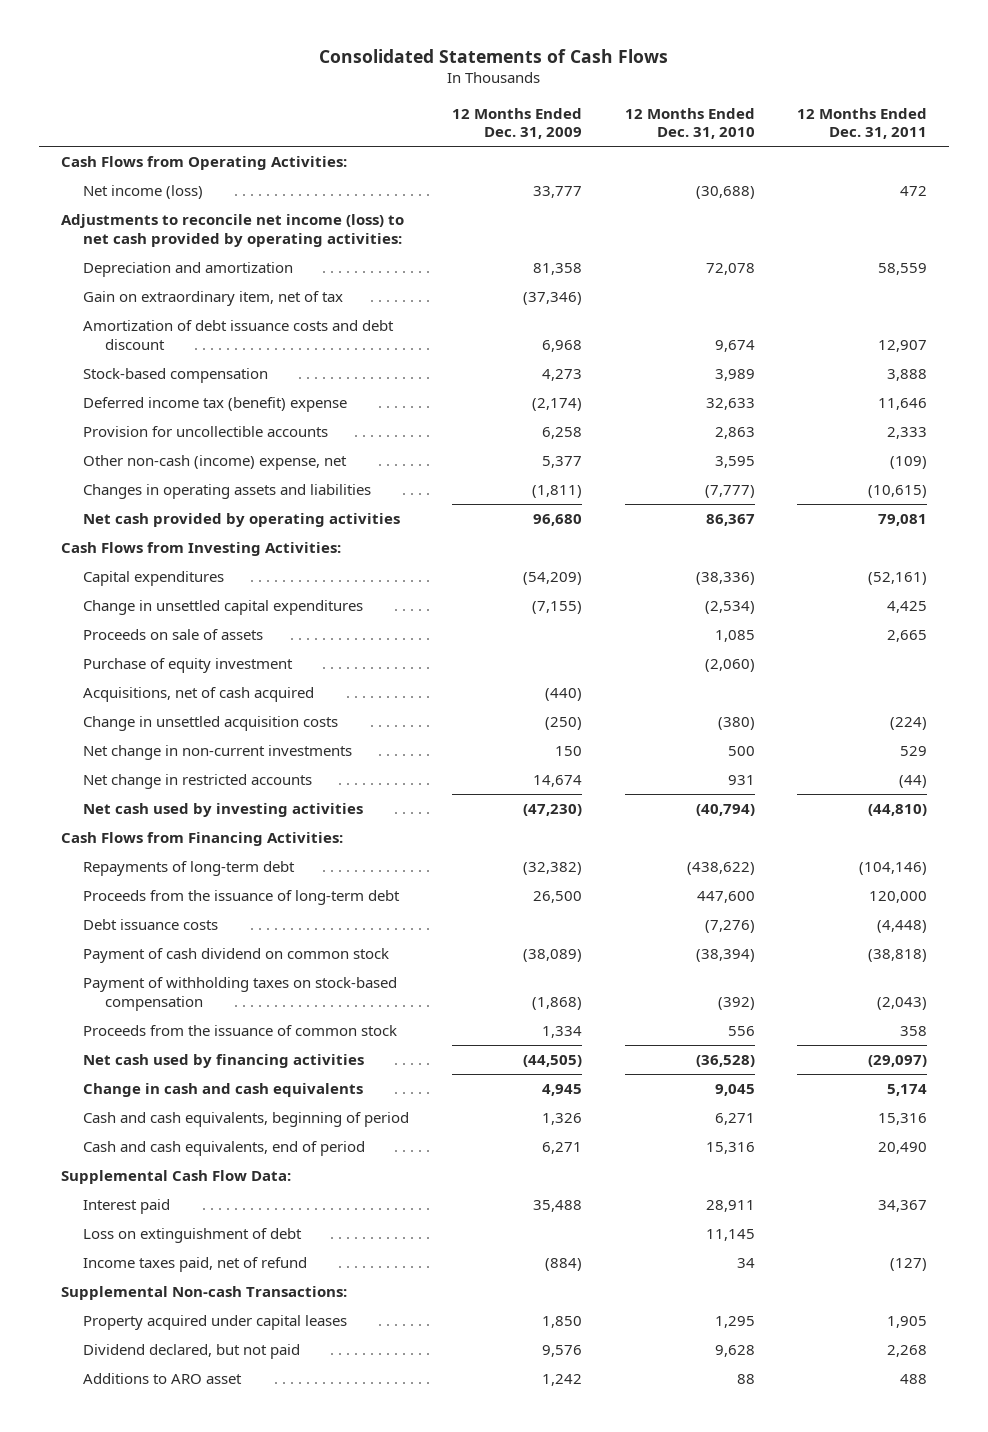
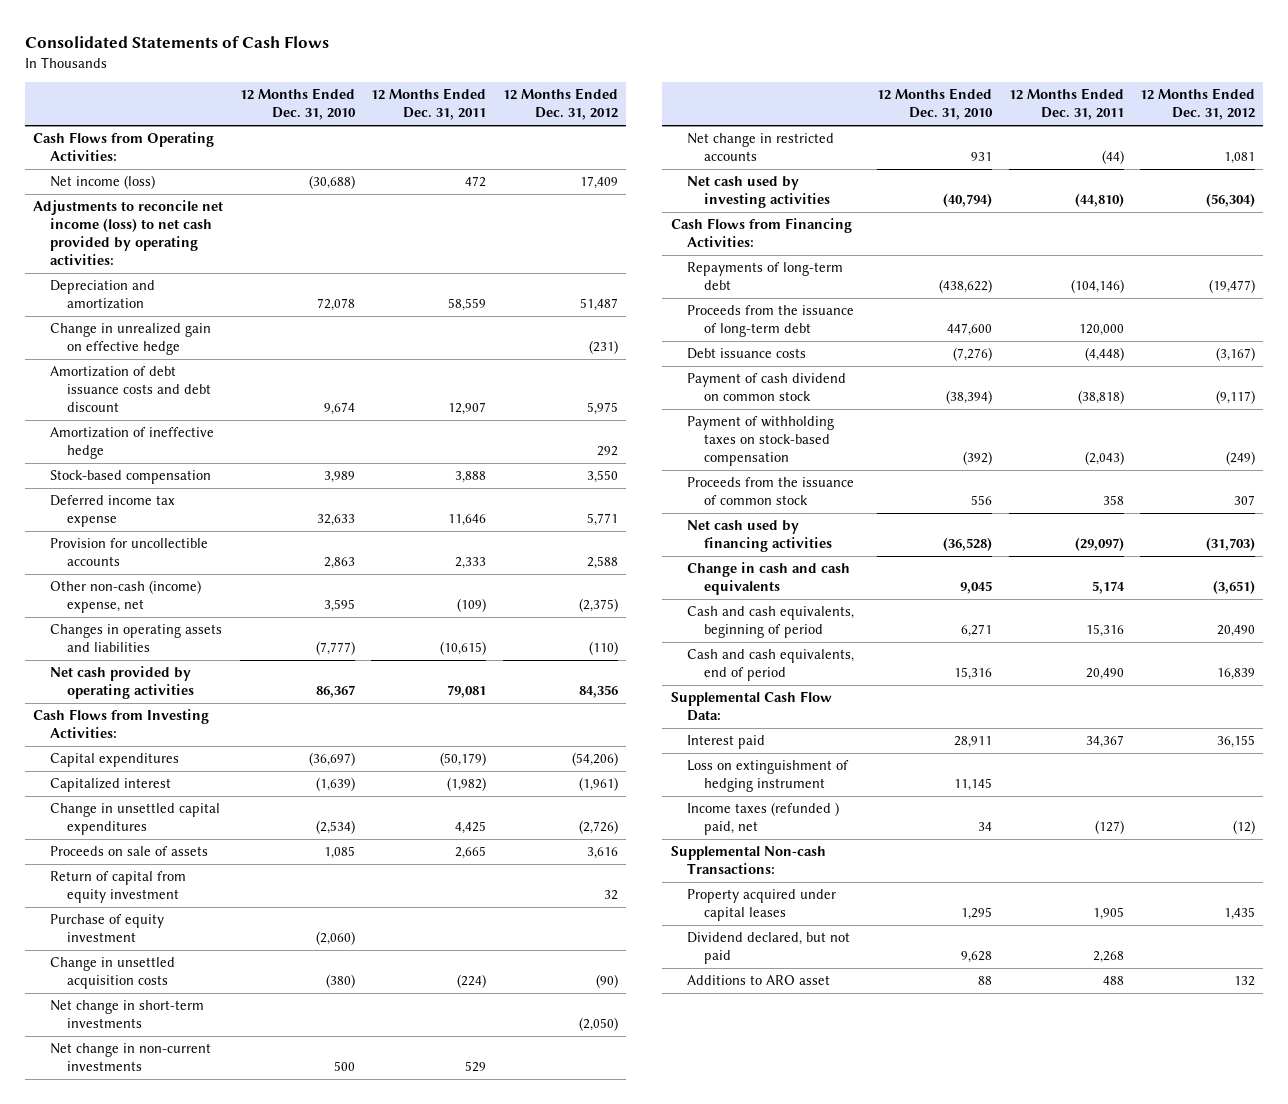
[451,107,582,140] 12 Months Ended Dec. 31, 2009 -> none
none -> [502,88,618,121] 12 Months Ended Dec. 31, 2012
[82,291,343,307] Gain on extraordinary item, net of tax -> none
none -> [50,323,212,356] Change in unrealized gain on effective hedge
none -> [50,427,215,460] Amortization of ineffective hedge
[82,397,347,413] Deferred income tax (benefit) expense -> [50,495,176,528] Deferred income tax expense
[695,572,755,586] (38,336) -> [308,752,355,767] (36,697)
[868,572,928,586] (52,161) -> [440,752,487,767] (50,179)
none -> [50,778,172,793] Capitalized interest
none -> [50,871,187,904] Return of capital from equity investment
[82,687,314,703] Acquisitions, net of cash acquired -> none
none -> [50,1000,205,1029] Net change in short-term investments
[82,1228,302,1244] Loss on extinguishment of debt -> [687,760,850,793] Loss on extinguishment of hedging instrument
[82,1257,307,1273] Income taxes paid, net of refund -> [687,802,840,836] Income taxes (refunded ) paid, net

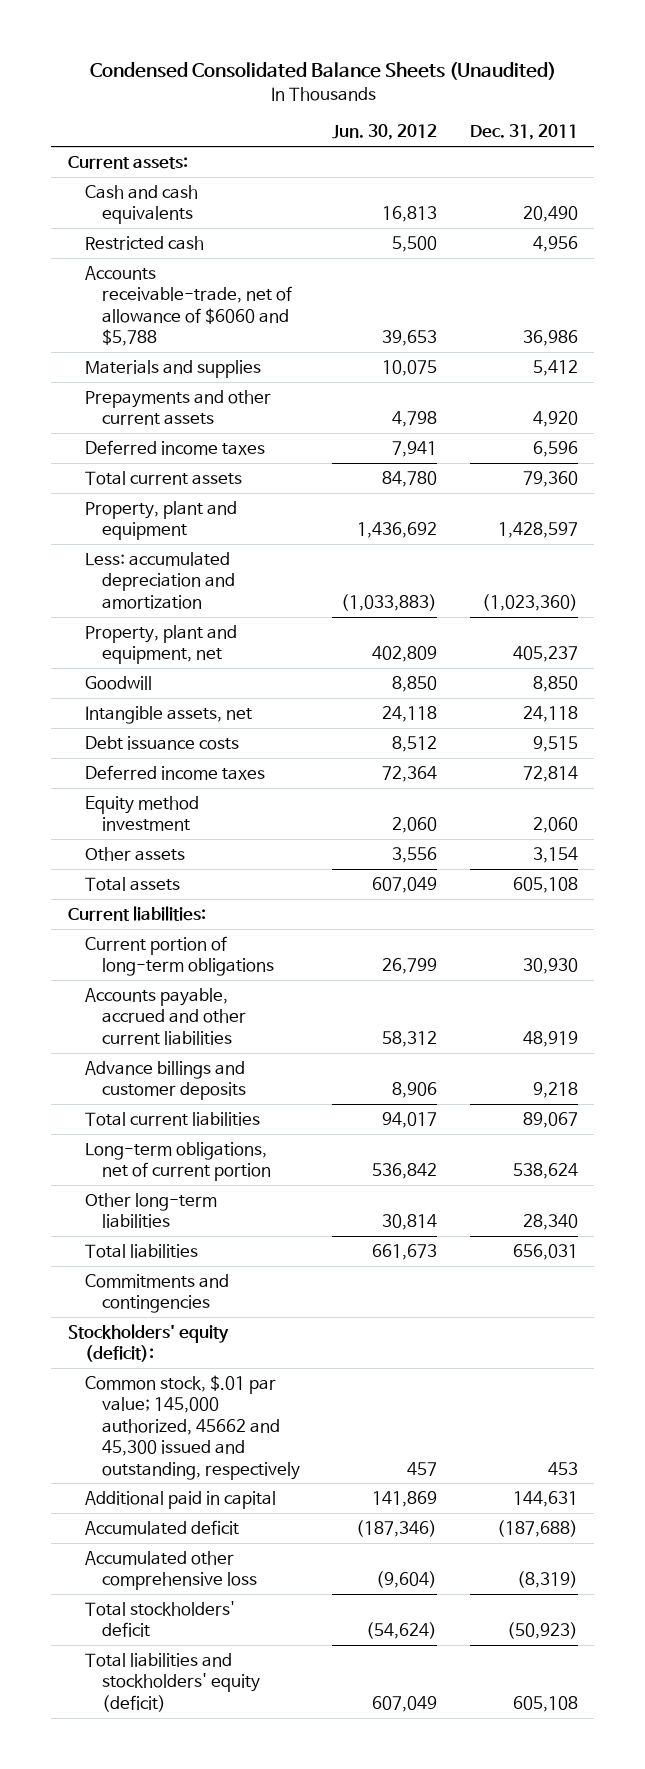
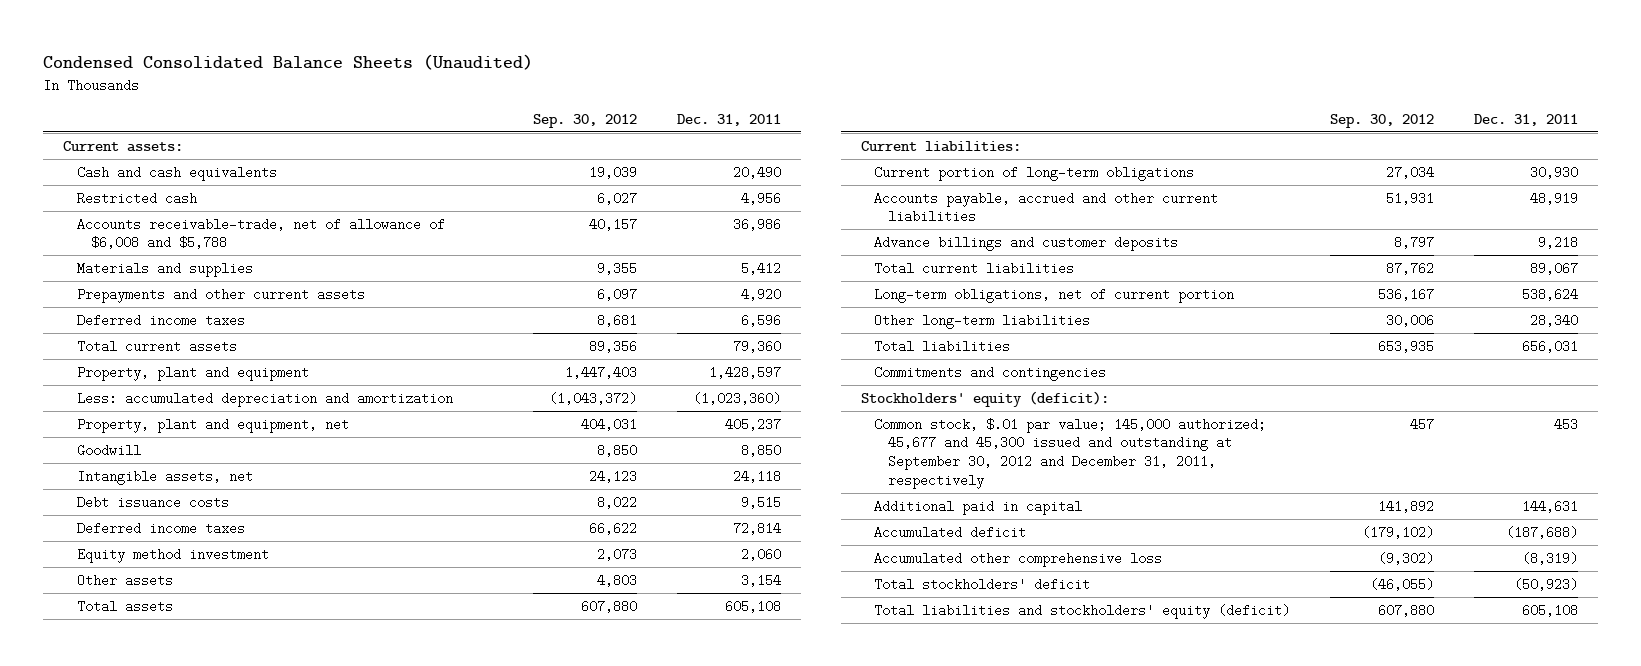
[332,124,438,141] Jun. 30, 2012 -> none
none -> [532,113,637,128] Sep. 30, 2012
[84,265,293,347] Accounts receivable-trade, net of allowance of $6060 and $5,788 -> [77,217,446,250] Accounts receivable-trade, net of allowance of $6,008 and $5,788
[84,1374,301,1480] Common stock, $.01 par value; 145,000 authorized, 45662 and 45,300 issued and outstanding, respectively -> [874,417,1267,490] Common stock, $.01 par value; 145,000 authorized; 45,677 and 45,300 issued and outstanding at September 30, 2012 and December 31, 2011, respectively

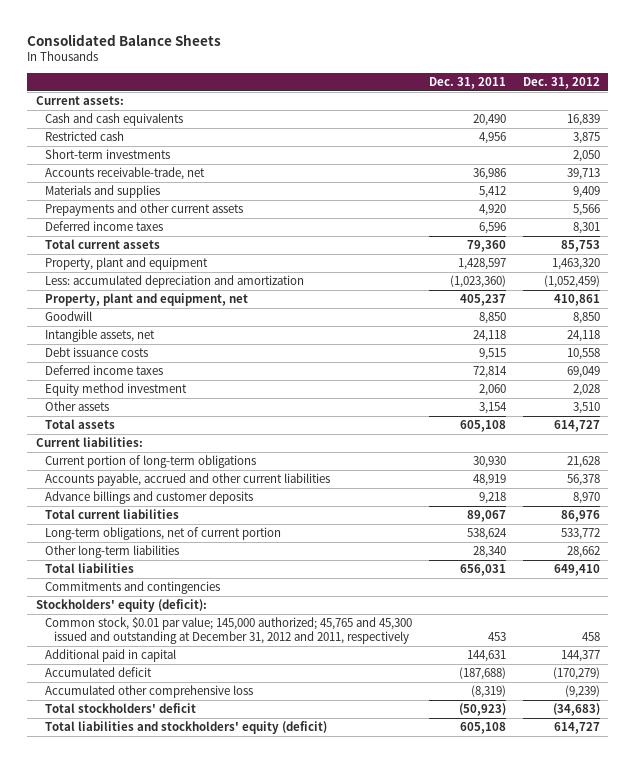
[43,54,534,71] Condensed Consolidated Balance Sheets (Unaudited) -> [27,33,222,46] Consolidated Balance Sheets
[532,113,637,128] Sep. 30, 2012 -> none
none -> [522,77,600,90] Dec. 31, 2012
none -> [45,149,171,160] Short-term investments
[77,217,446,250] Accounts receivable-trade, net of allowance of $6,008 and $5,788 -> [45,167,206,181] Accounts receivable-trade, net
[874,417,1267,490] Common stock, $.01 par value; 145,000 authorized; 45,677 and 45,300 issued and outstanding at September 30, 2012 and December 31, 2011, respectively -> [45,617,413,645] Common stock, $0.01 par value; 145,000 authorized; 45,765 and 45,300 issued and outstanding at December 31, 2012 and 2011, respectively

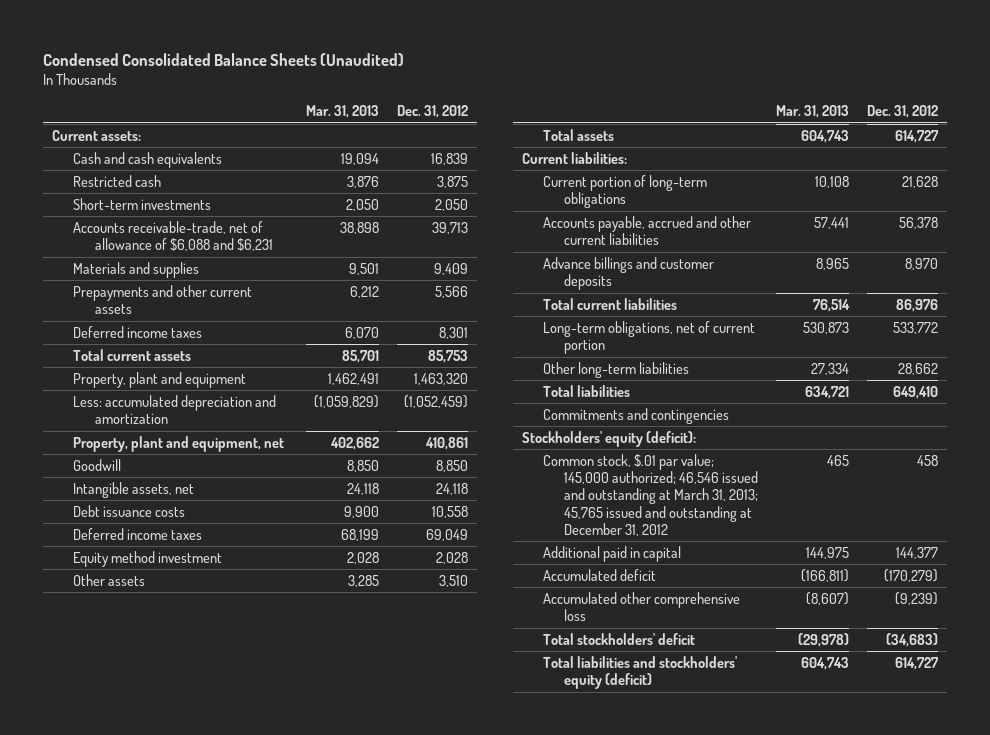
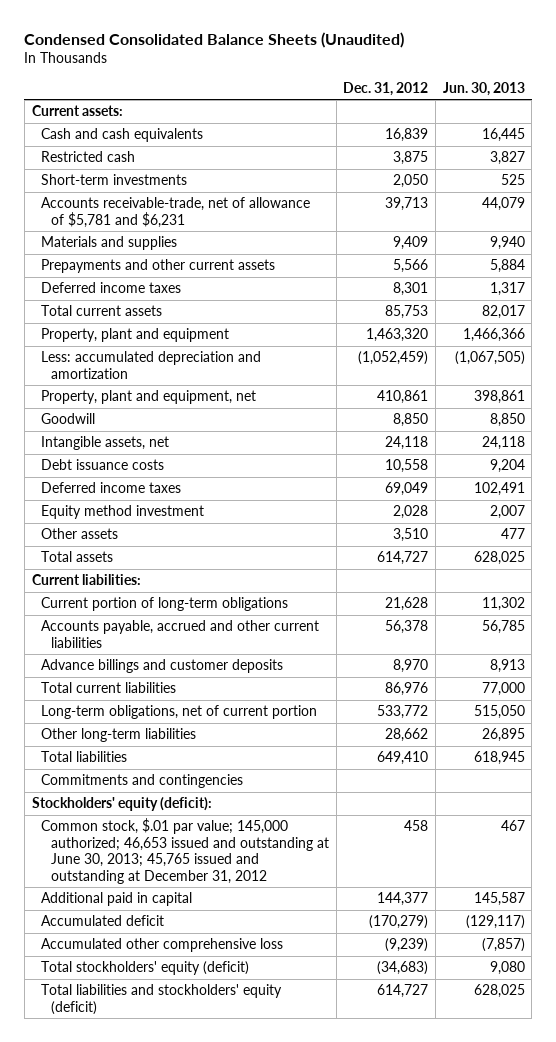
[306,105,380,119] Mar. 31, 2013 -> none
none -> [442,81,525,96] Jun. 30, 2013
[73,220,273,252] Accounts receivable-trade, net of allowance of $6,088 and $6,231 -> [41,197,311,228] Accounts receivable-trade, net of allowance of $5,781 and $6,231
[543,453,759,537] Common stock, $.01 par value; 145,000 authorized; 46,546 issued and outstanding at March 31, 2013; 45,765 issued and outstanding at December 31, 2012 -> [41,818,330,884] Common stock, $.01 par value; 145,000 authorized; 46,653 issued and outstanding at June 30, 2013; 45,765 issued and outstanding at December 31, 2012
[543,632,696,645] Total stockholders' deficit -> [41,961,250,976] Total stockholders' equity (deficit)

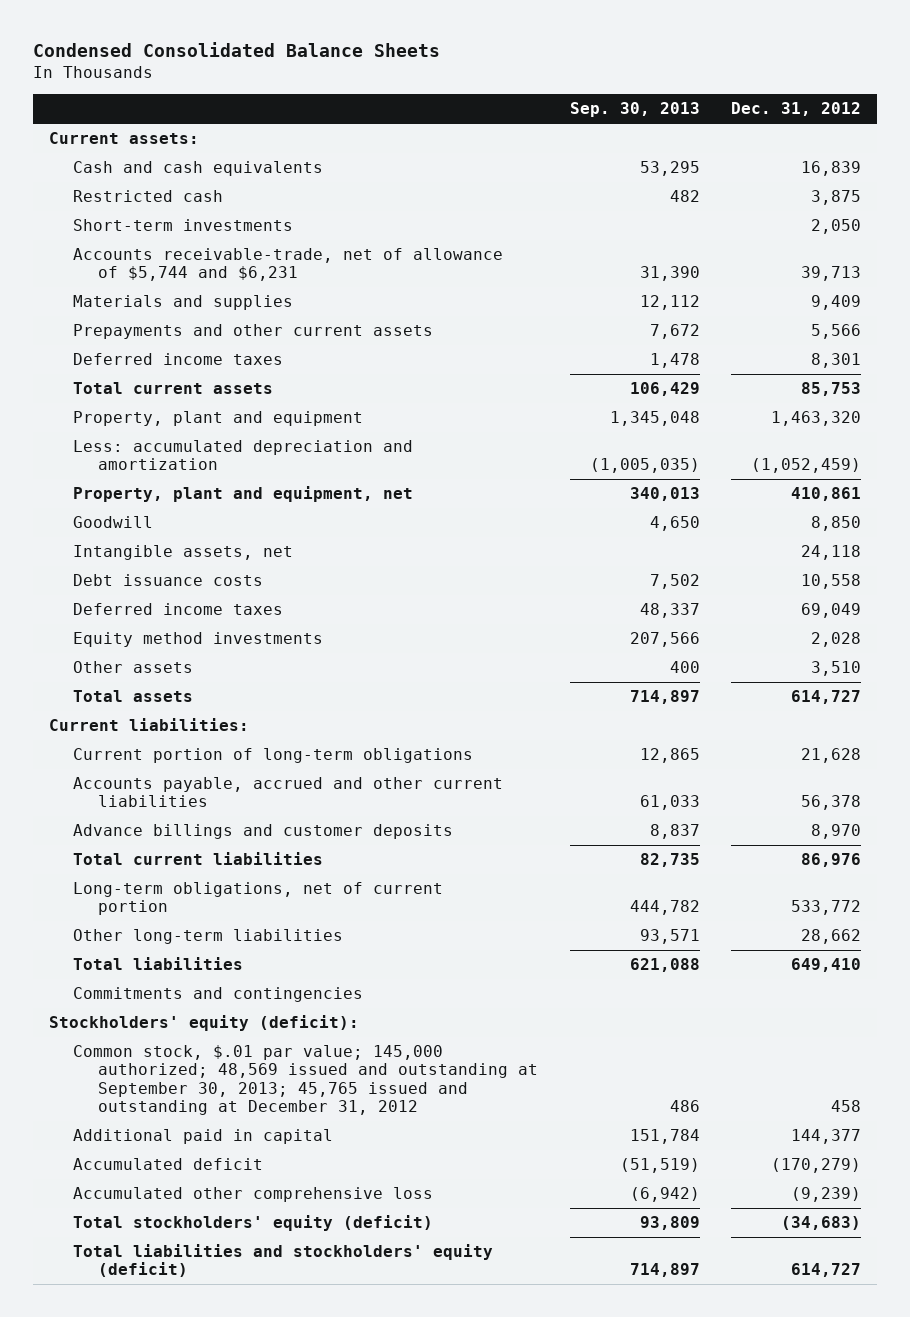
[24,32,405,49] Condensed Consolidated Balance Sheets (Unaudited) -> [32,42,440,58] Condensed Consolidated Balance Sheets
[442,81,525,96] Jun. 30, 2013 -> none
none -> [569,102,700,118] Sep. 30, 2013
[41,197,311,228] Accounts receivable-trade, net of allowance of $5,781 and $6,231 -> [73,248,504,282] Accounts receivable-trade, net of allowance of $5,744 and $6,231
[41,505,205,520] Equity method investment -> [73,632,324,648] Equity method investments
[41,818,330,884] Common stock, $.01 par value; 145,000 authorized; 46,653 issued and outstanding at June 30, 2013; 45,765 issued and outstanding at December 31, 2012 -> [73,1045,539,1115] Common stock, $.01 par value; 145,000 authorized; 48,569 issued and outstanding at September 30, 2013; 45,765 issued and outstanding at December 31, 2012

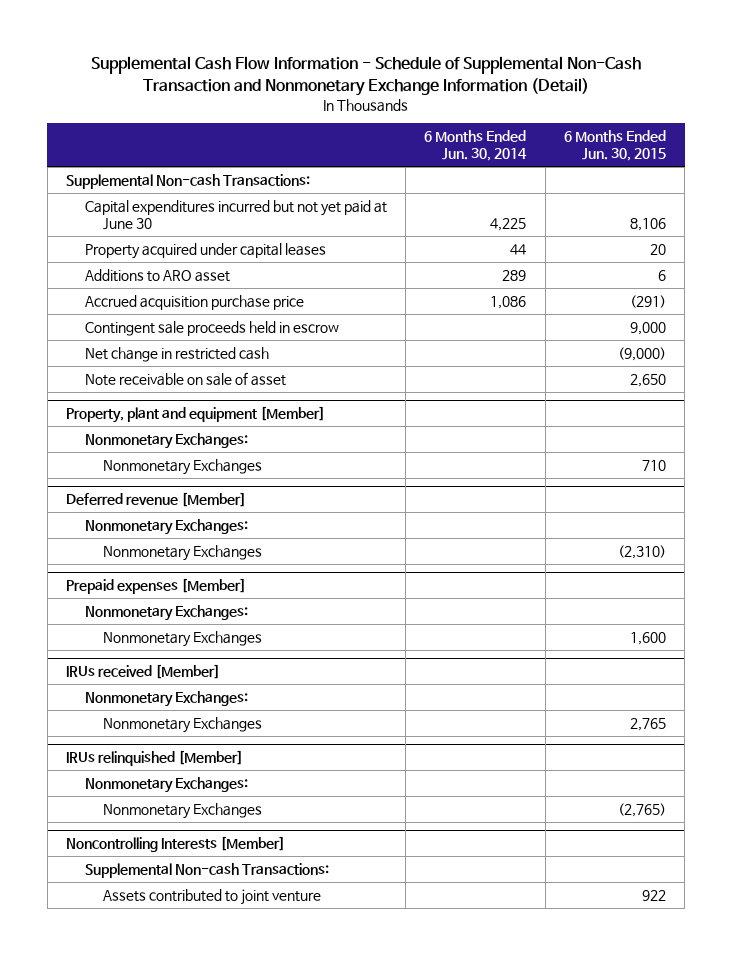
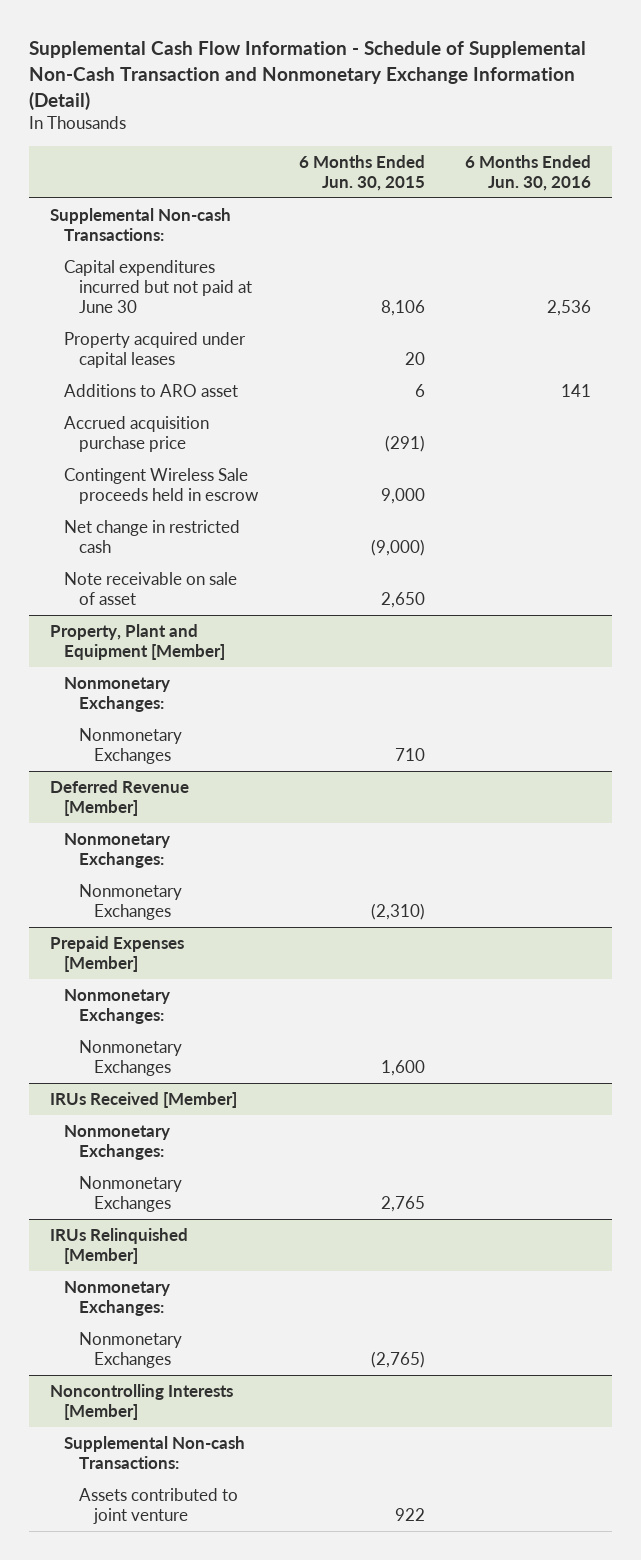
[424,130,528,162] 6 Months Ended Jun. 30, 2014 -> none
none -> [465,154,592,191] 6 Months Ended Jun. 30, 2016
[84,199,387,230] Capital expenditures incurred but not yet paid at June 30 -> [64,260,253,314] Capital expenditures incurred but not paid at June 30
[84,320,339,336] Contingent sale proceeds held in escrow -> [64,468,260,505] Contingent Wireless Sale proceeds held in escrow
[66,406,326,424] Property, plant and equipment [Member] -> [49,624,226,661] Property, Plant and Equipment [Member]
[66,492,247,508] Deferred revenue [Member] -> [49,780,189,817] Deferred Revenue [Member]
[66,578,247,595] Prepaid expenses [Member] -> [49,936,184,973] Prepaid Expenses [Member]
[66,664,221,680] IRUs received [Member] -> [49,1092,237,1109] IRUs Received [Member]
[66,750,244,767] IRUs relinquished [Member] -> [49,1228,188,1265] IRUs Relinquished [Member]

